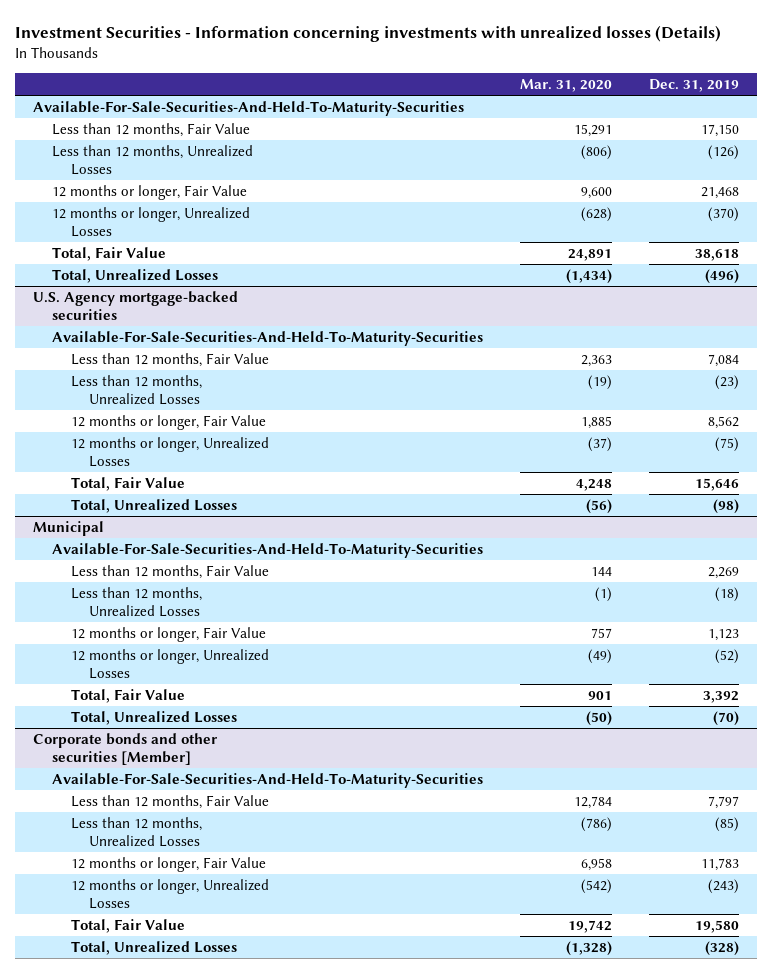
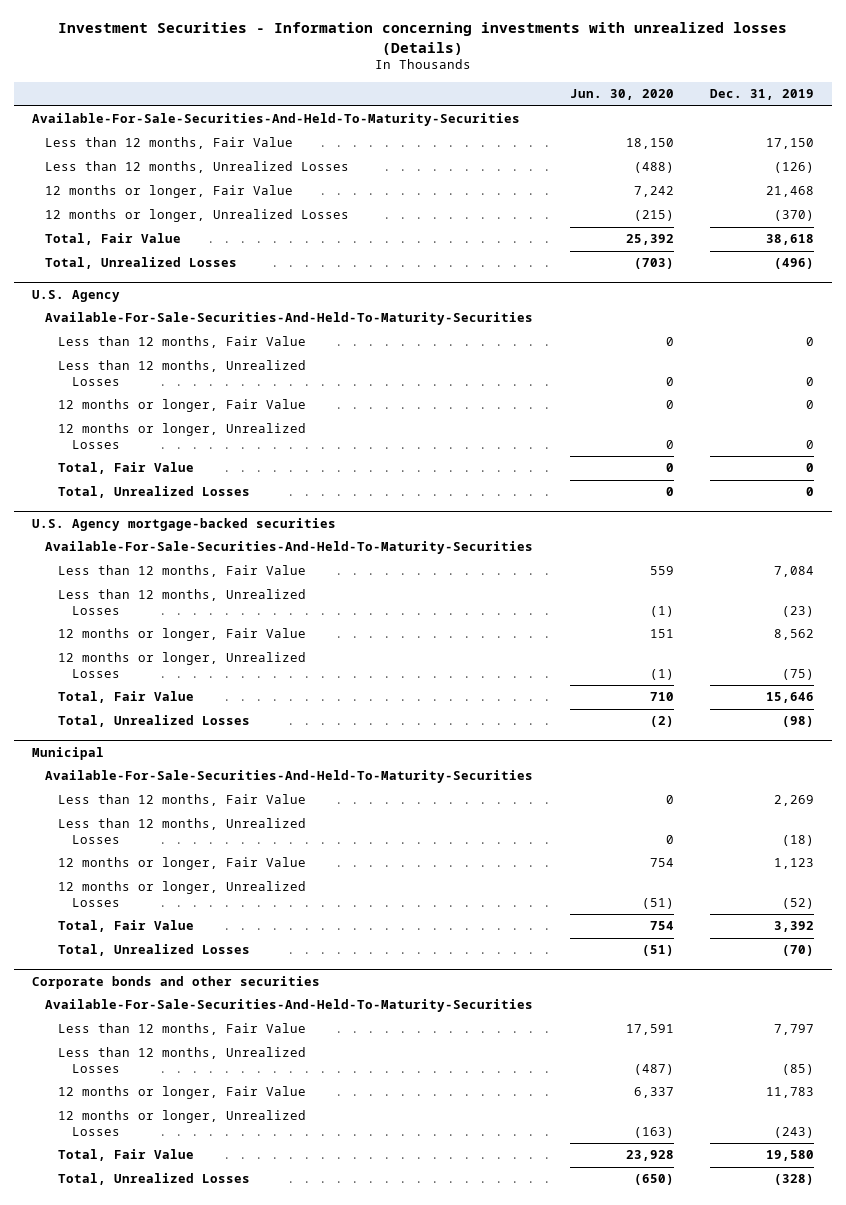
[519,79,612,93] Mar. 31, 2020 -> none
none -> [569,89,674,101] Jun. 30, 2020
none -> [31,289,120,302] U.S. Agency
none -> [45,312,534,326] Available-For-Sale-Securities-And-Held-To-Maturity-Securities
none -> [58,336,307,349] Less than 12 months, Fair Value
none -> [58,360,307,386] Less than 12 months, Unrealized Losses
none -> [58,399,307,413] 12 months or longer, Fair Value
none -> [58,423,307,449] 12 months or longer, Unrealized Losses
none -> [58,462,195,475] Total, Fair Value
none -> [58,486,251,499] Total, Unrealized Losses
[33,732,218,766] Corporate bonds and other securities [Member] -> [31,975,320,989] Corporate bonds and other securities

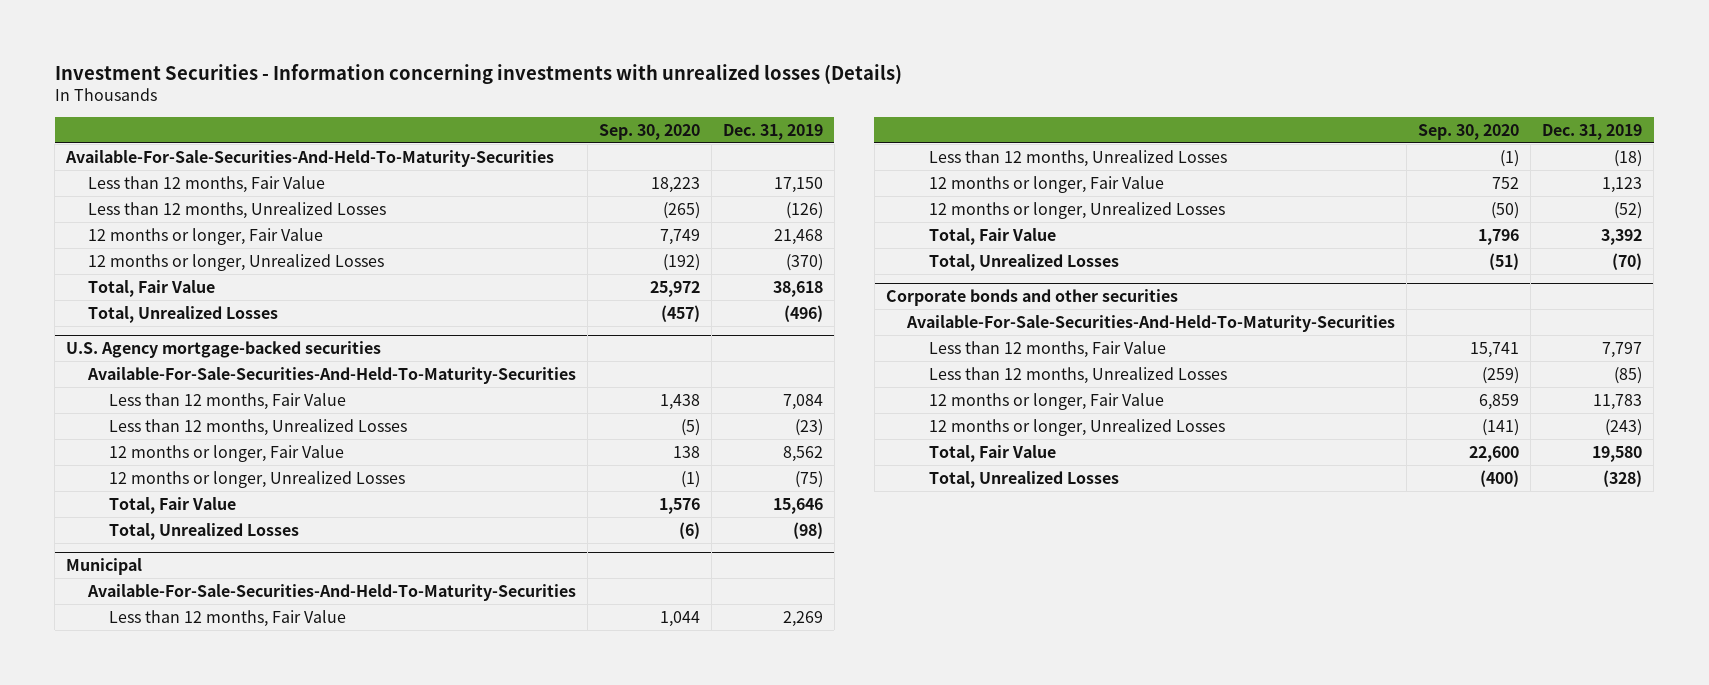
[569,89,674,101] Jun. 30, 2020 -> none
none -> [598,123,700,140] Sep. 30, 2020
[31,289,120,302] U.S. Agency -> none
[45,312,534,326] Available-For-Sale-Securities-And-Held-To-Maturity-Securities -> none
[58,336,307,349] Less than 12 months, Fair Value -> none
[58,360,307,386] Less than 12 months, Unrealized Losses -> none
[58,399,307,413] 12 months or longer, Fair Value -> none
[58,423,307,449] 12 months or longer, Unrealized Losses -> none
[58,462,195,475] Total, Fair Value -> none
[58,486,251,499] Total, Unrealized Losses -> none

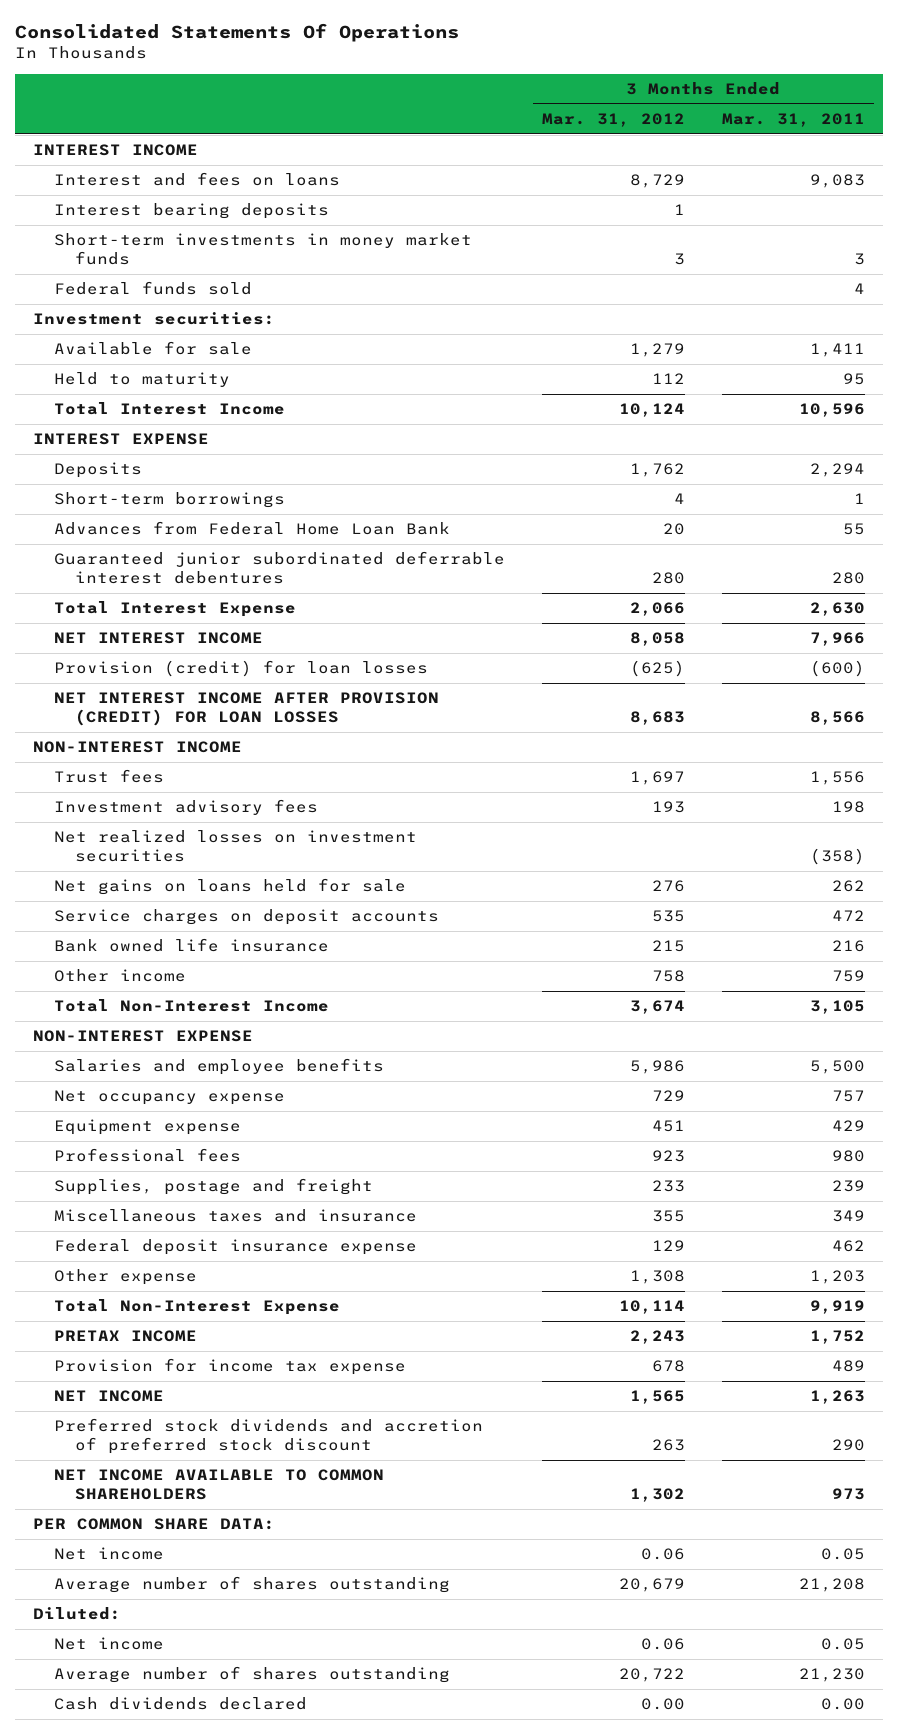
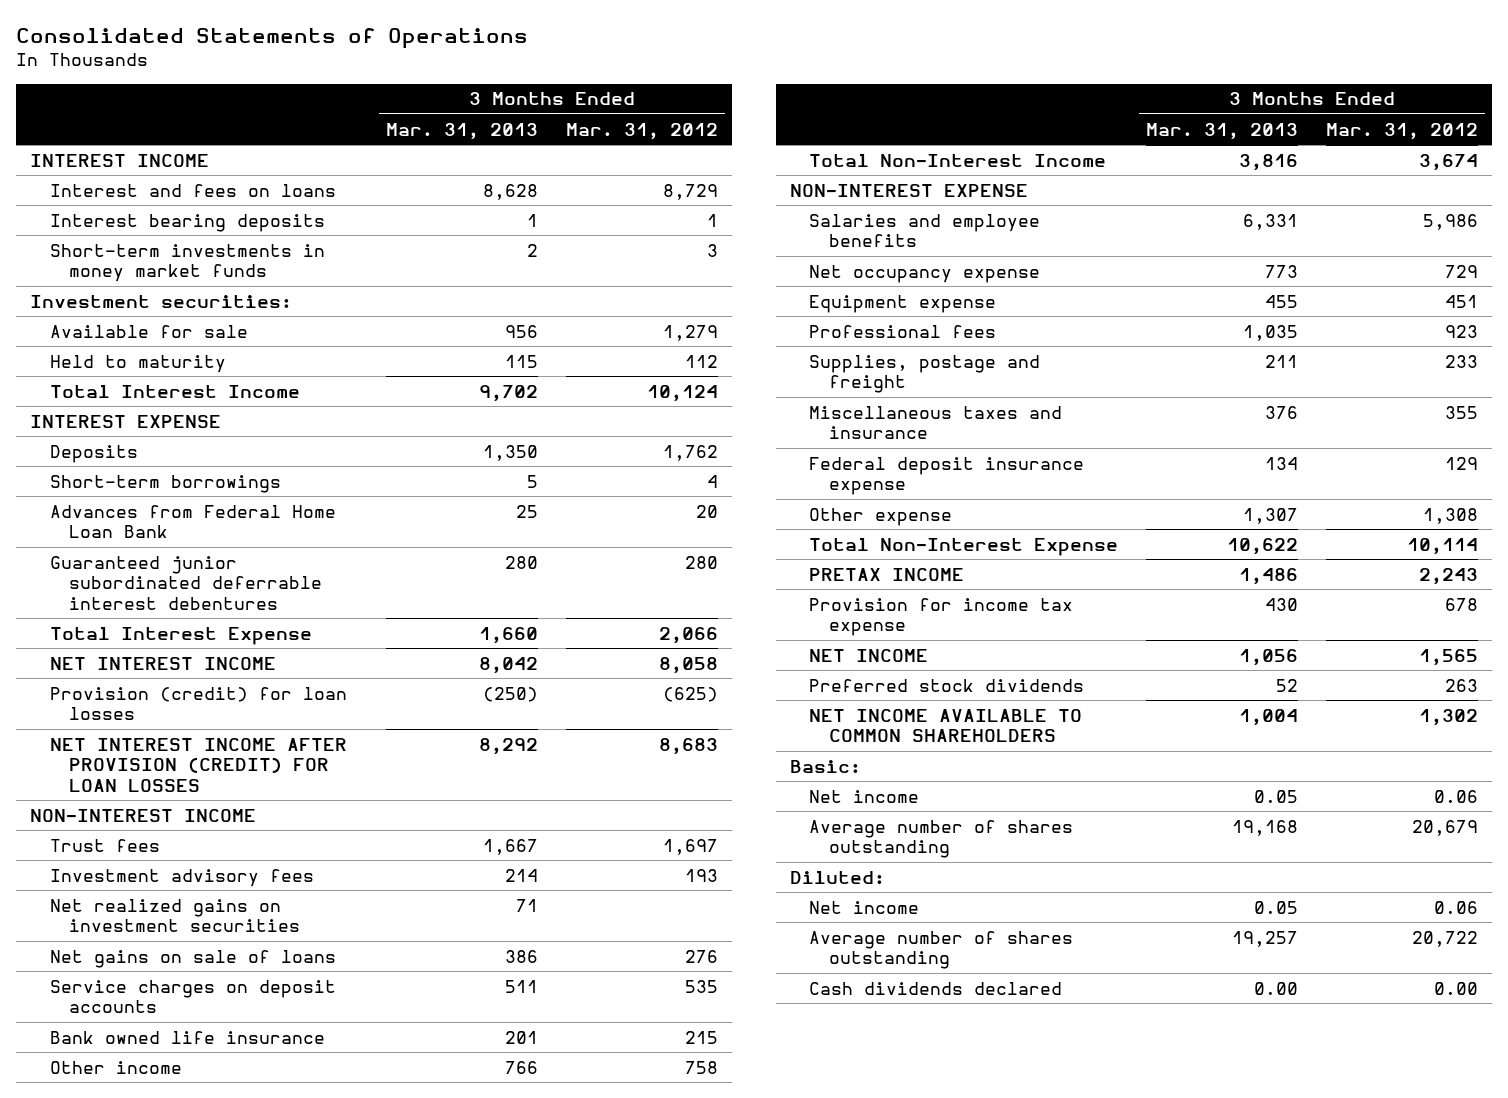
[14,23,459,43] Consolidated Statements Of Operations -> [15,27,528,49] Consolidated Statements of Operations
[721,113,865,128] Mar. 31, 2011 -> none
none -> [386,122,539,140] Mar. 31, 2013
[53,281,252,296] Federal funds sold -> none
[53,830,417,863] Net realized losses on investment securities -> [49,898,301,933] Net realized gains on investment securities
[53,878,406,896] Net gains on loans held for sale -> [49,949,336,968] Net gains on sale of loans
[53,1418,483,1455] Preferred stock dividends and accretion of preferred stock discount -> [809,678,1085,692] Preferred stock dividends
[33,1518,276,1531] PER COMMON SHARE DATA: -> [789,759,861,773] Basic:

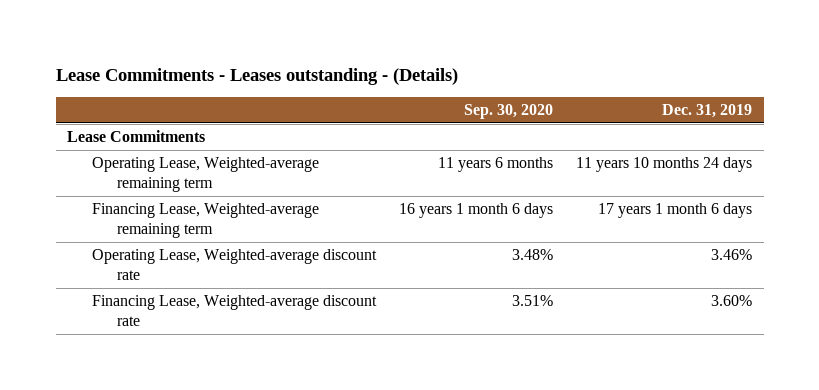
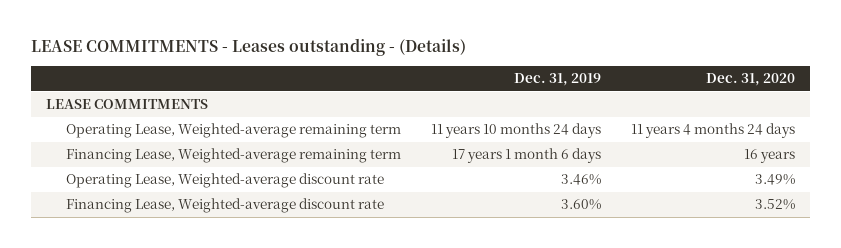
[55,67,458,85] Lease Commitments - Leases outstanding - (Details) -> [31,38,467,57] LEASE COMMITMENTS - Leases outstanding - (Details)
[464,104,554,120] Sep. 30, 2020 -> none
none -> [705,73,795,87] Dec. 31, 2020
[67,130,206,143] Lease Commitments -> [46,99,209,110] LEASE COMMITMENTS

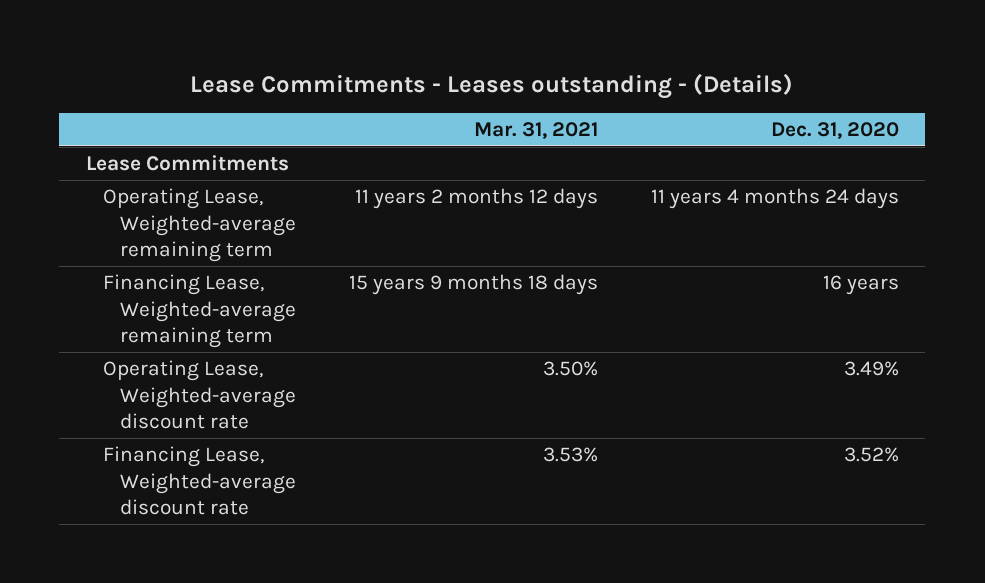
[31,38,467,57] LEASE COMMITMENTS - Leases outstanding - (Details) -> [190,72,794,99] Lease Commitments - Leases outstanding - (Details)
[514,73,602,87] Dec. 31, 2019 -> none
none -> [473,121,598,139] Mar. 31, 2021
[46,99,209,110] LEASE COMMITMENTS -> [85,154,289,171] Lease Commitments

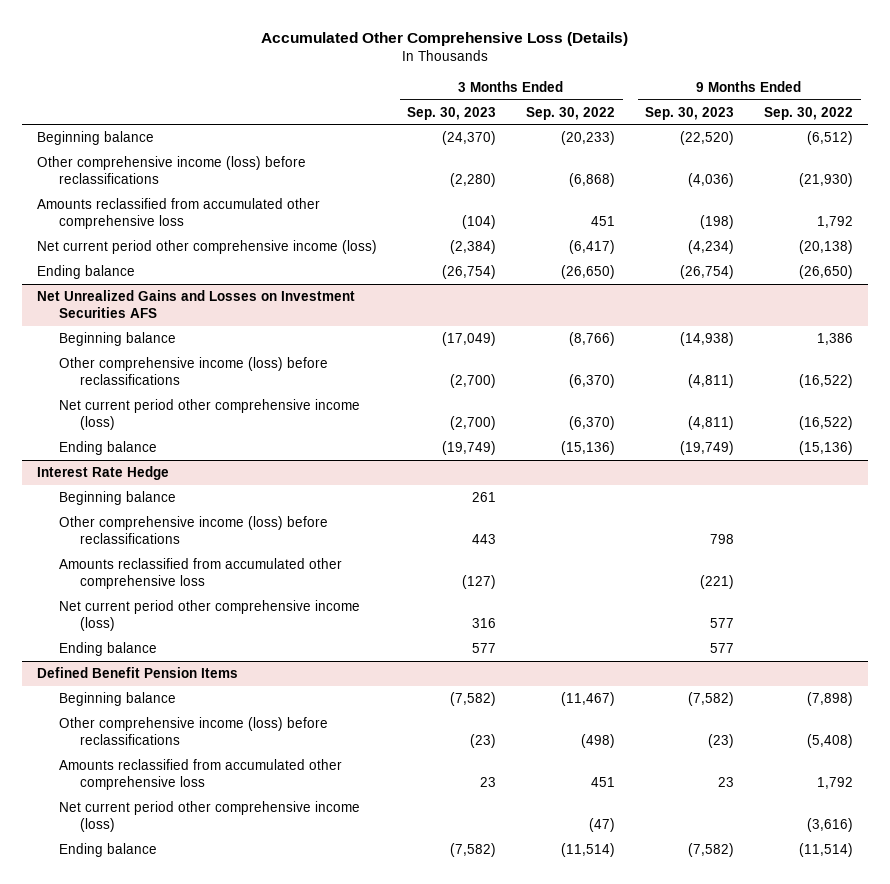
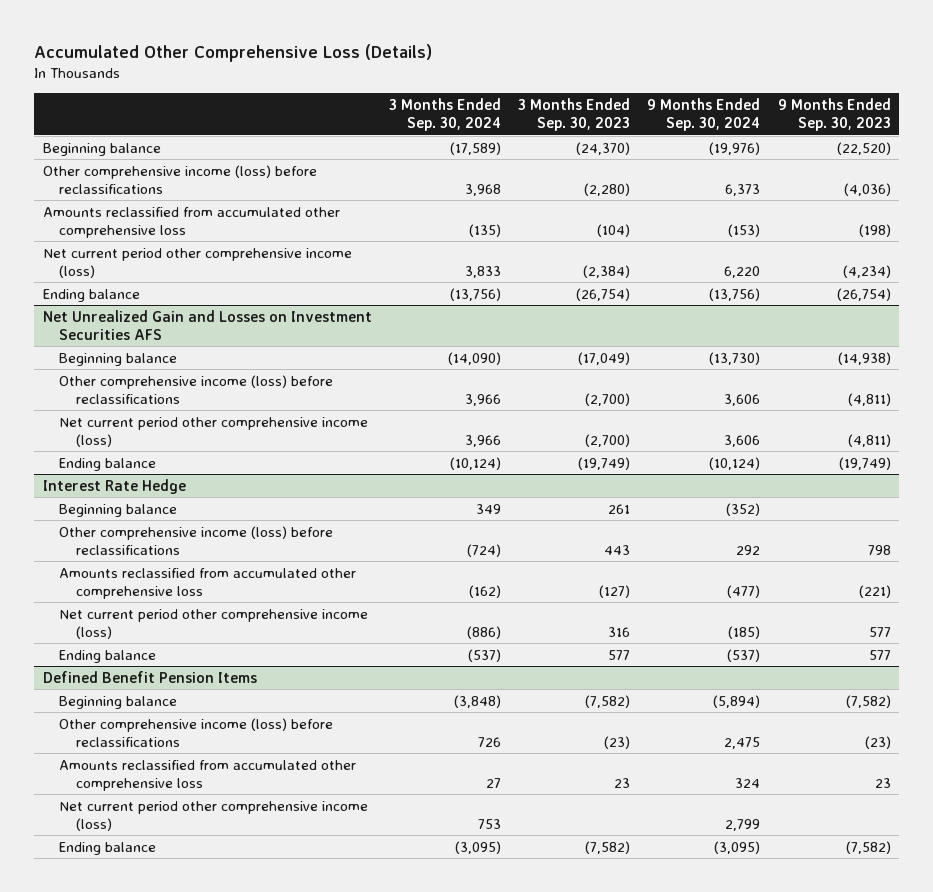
[526,106,616,120] Sep. 30, 2022 -> none
[764,106,854,120] Sep. 30, 2022 -> none
none -> [388,97,501,132] 3 Months Ended Sep. 30, 2024
none -> [647,97,761,132] 9 Months Ended Sep. 30, 2024
[37,290,356,319] Net Unrealized Gains and Losses on Investment Securities AFS -> [42,309,372,341] Net Unrealized Gain and Losses on Investment Securities AFS

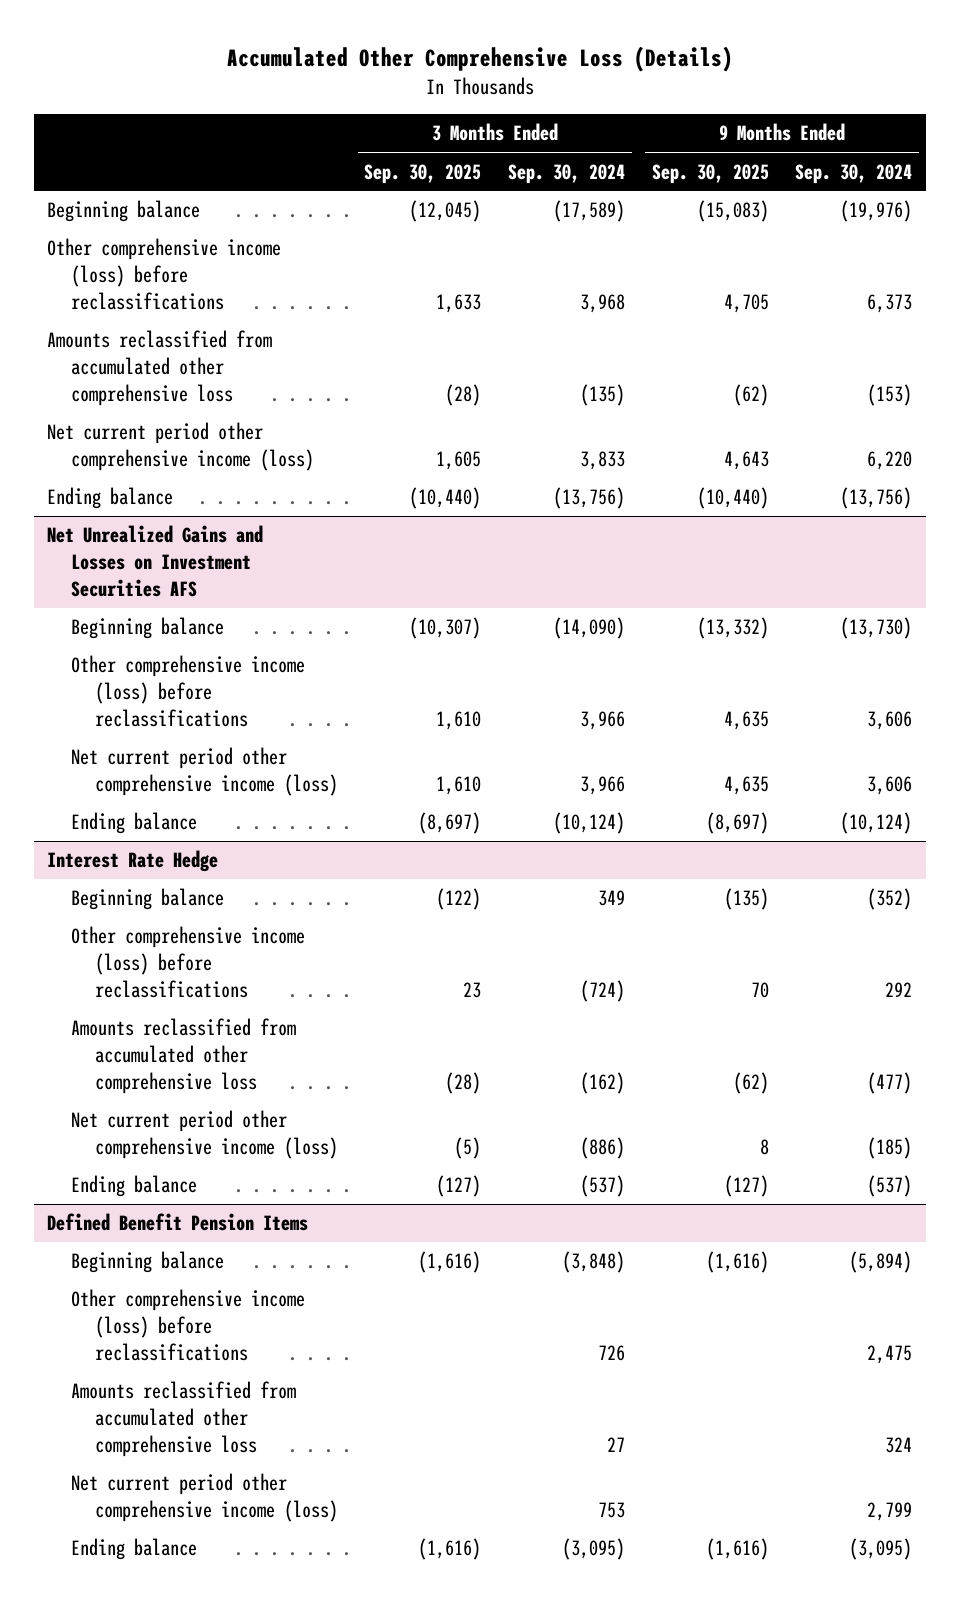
[518,97,631,132] 3 Months Ended Sep. 30, 2023 -> none
[777,97,891,132] 9 Months Ended Sep. 30, 2023 -> none
none -> [364,163,482,184] Sep. 30, 2025
none -> [651,163,769,184] Sep. 30, 2025
[42,309,372,341] Net Unrealized Gain and Losses on Investment Securities AFS -> [47,525,264,597] Net Unrealized Gains and Losses on Investment Securities AFS

